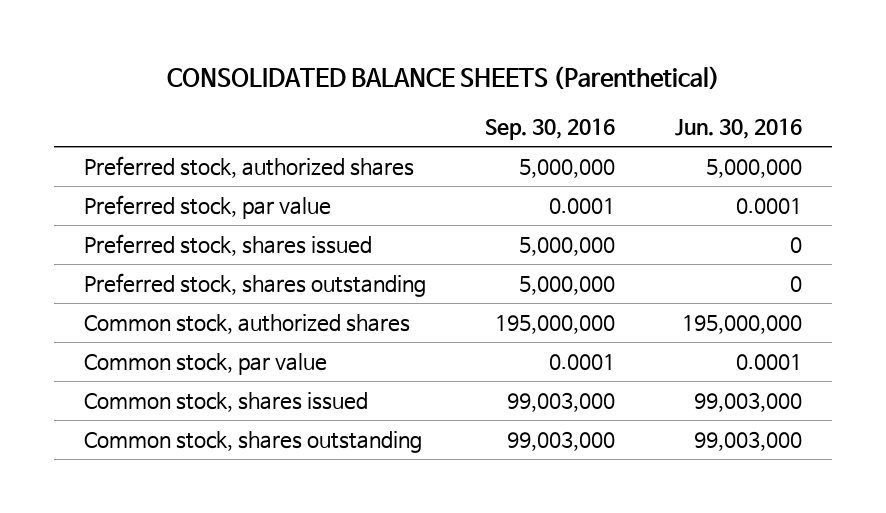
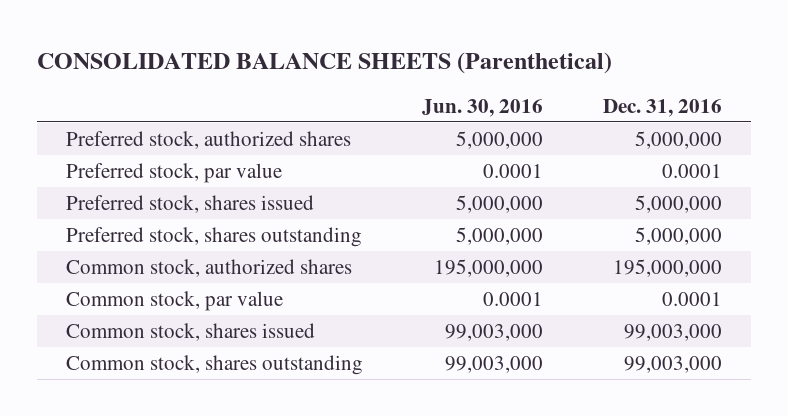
[485,118,616,141] Sep. 30, 2016 -> none
none -> [602,98,722,117] Dec. 31, 2016
[790,237,803,254] 0 -> [456,194,544,213] 5,000,000
[790,276,803,293] 0 -> [456,226,544,245] 5,000,000

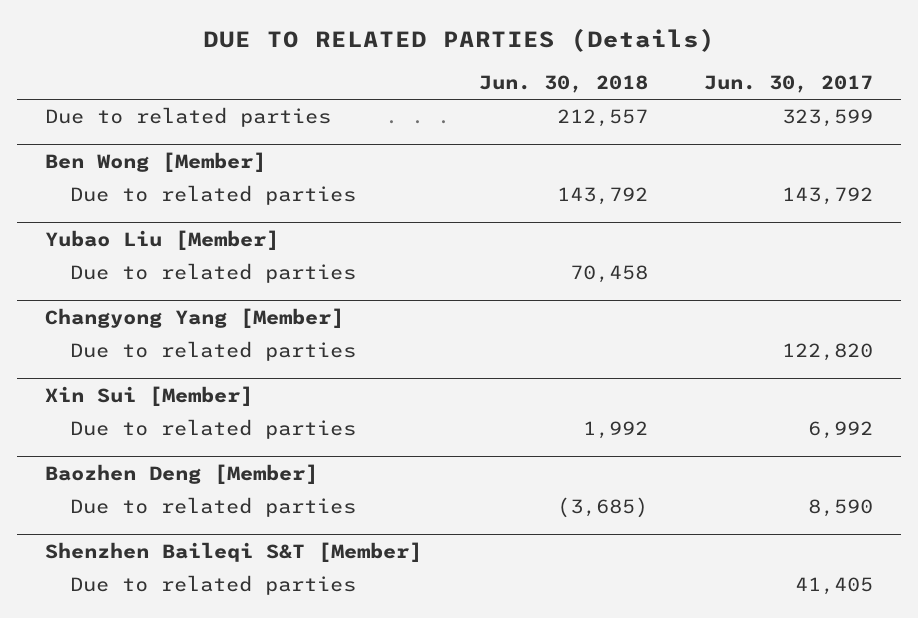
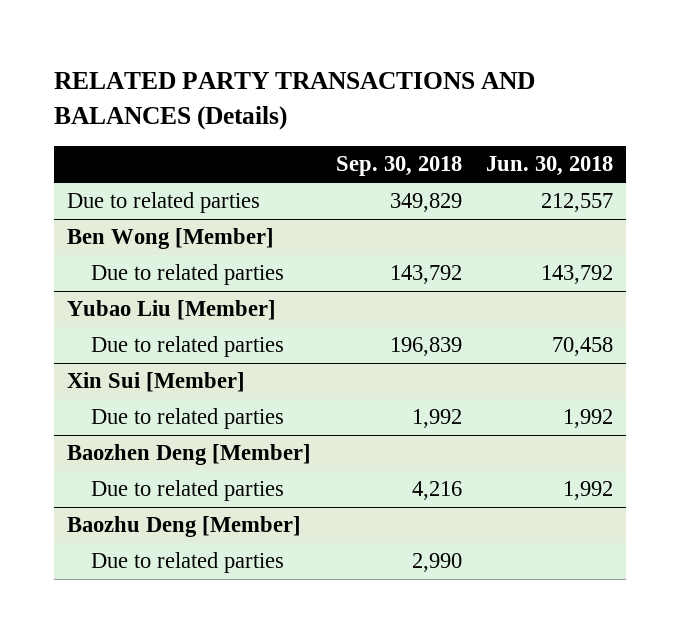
[203,27,716,52] DUE TO RELATED PARTIES (Details) -> [54,72,536,130] RELATED PARTY TRANSACTIONS AND BALANCES (Details)
[703,75,873,94] Jun. 30, 2017 -> none
none -> [335,156,462,177] Sep. 30, 2018
[45,308,345,329] Changyong Yang [Member] -> none
[70,341,357,362] Due to related parties -> none
[45,542,423,563] Shenzhen Baileqi S&T [Member] -> none
[556,497,648,519] (3,685) -> [563,481,614,501] 1,992
none -> [66,516,301,538] Baozhu Deng [Member]

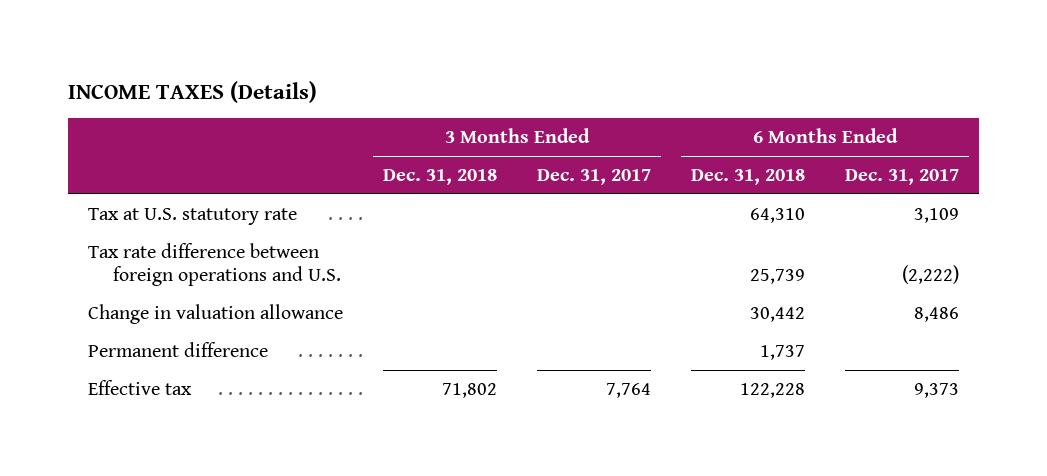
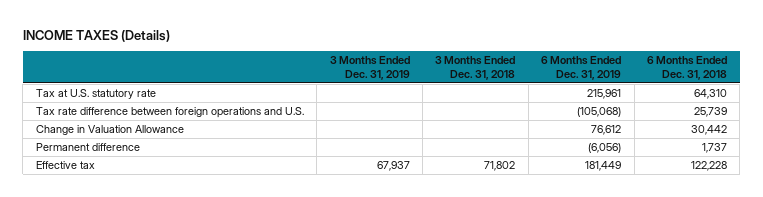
[536,169,651,186] Dec. 31, 2017 -> none
[844,169,959,186] Dec. 31, 2017 -> none
none -> [329,56,410,80] 3 Months Ended Dec. 31, 2019
none -> [541,56,622,80] 6 Months Ended Dec. 31, 2019
[87,303,343,324] Change in valuation allowance -> [35,124,184,135] Change in Valuation Allowance

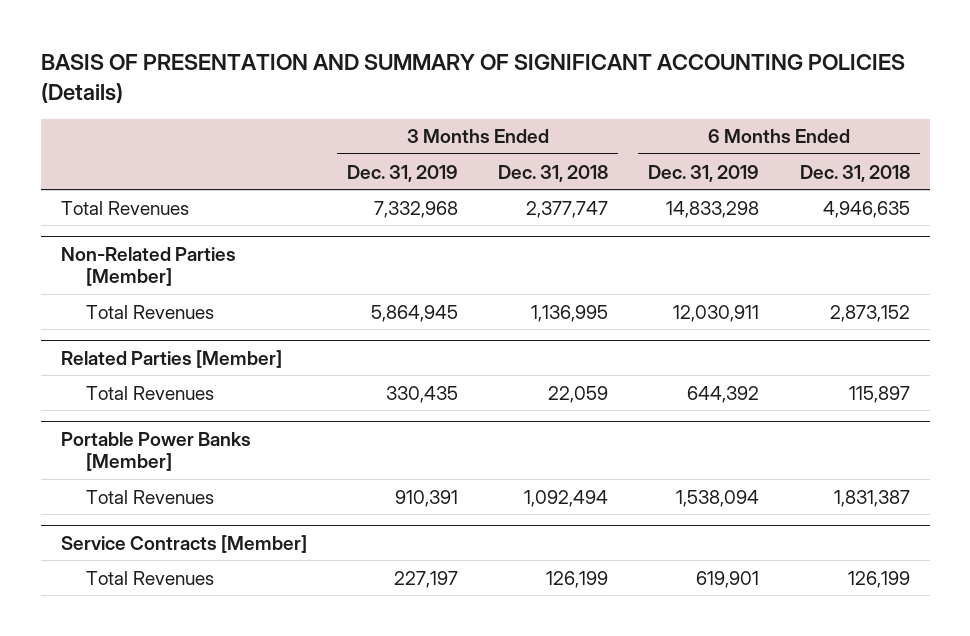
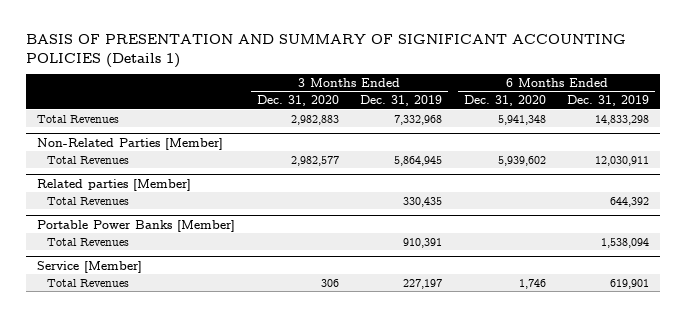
[40,54,905,103] BASIS OF PRESENTATION AND SUMMARY OF SIGNIFICANT ACCOUNTING POLICIES (Details) -> [26,34,627,68] BASIS OF PRESENTATION AND SUMMARY OF SIGNIFICANT ACCOUNTING POLICIES (Details 1)
[498,164,609,182] Dec. 31, 2018 -> none
[799,164,910,182] Dec. 31, 2018 -> none
none -> [256,95,339,107] Dec. 31, 2020
none -> [463,95,546,107] Dec. 31, 2020
[60,349,282,368] Related Parties [Member] -> [36,178,191,191] Related parties [Member]
[60,534,307,553] Service Contracts [Member] -> [36,260,142,273] Service [Member]

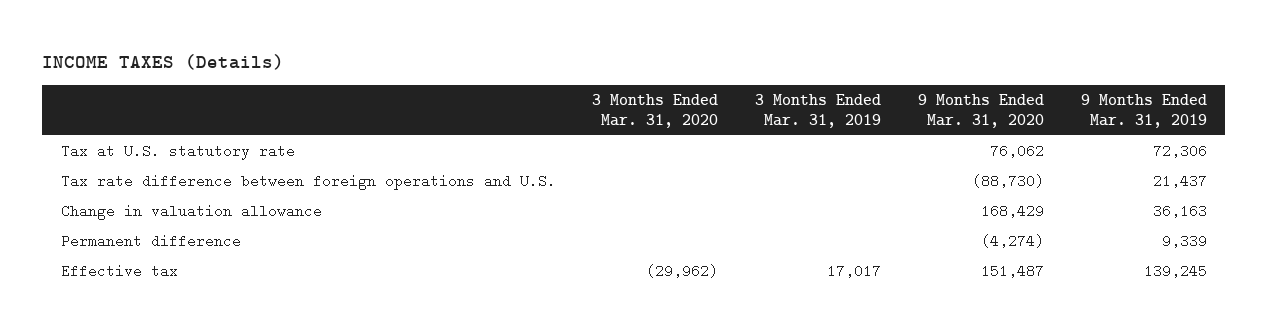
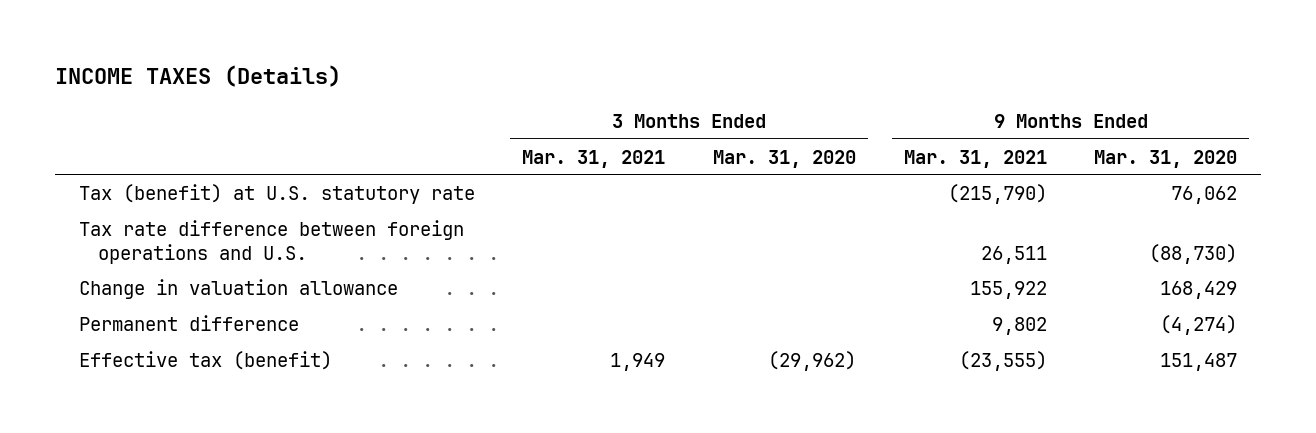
[755,94,882,128] 3 Months Ended Mar. 31, 2019 -> none
[1080,94,1207,128] 9 Months Ended Mar. 31, 2019 -> none
none -> [522,149,666,168] Mar. 31, 2021
none -> [903,149,1047,168] Mar. 31, 2021
[60,144,295,161] Tax at U.S. statutory rate -> [78,183,475,204] Tax (benefit) at U.S. statutory rate
[60,264,178,279] Effective tax -> [78,350,332,370] Effective tax (benefit)

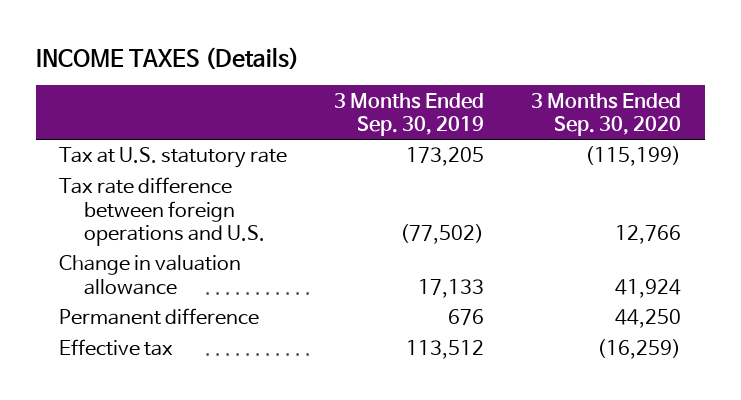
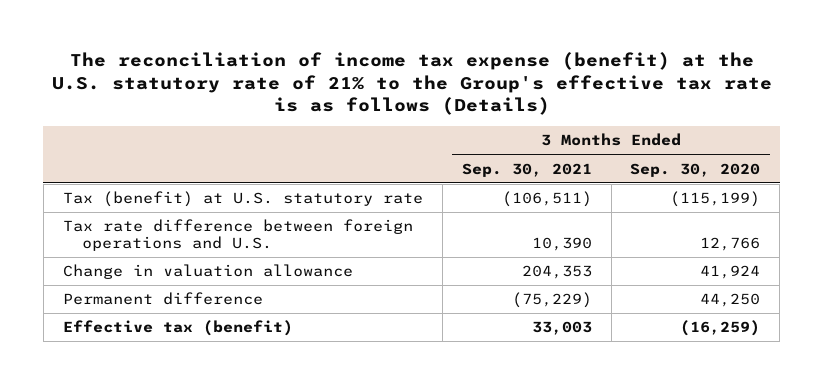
[36,47,300,71] INCOME TAXES (Details) -> [51,52,772,116] The reconciliation of income tax expense (benefit) at the U.S. statutory rate of 21% to the Group's effective tax rate is as follows (Details)
[334,92,485,137] 3 Months Ended Sep. 30, 2019 -> none
none -> [461,162,592,177] Sep. 30, 2021
[59,147,288,169] Tax at U.S. statutory rate -> [62,191,423,208] Tax (benefit) at U.S. statutory rate
[59,339,174,357] Effective tax -> [62,320,293,337] Effective tax (benefit)

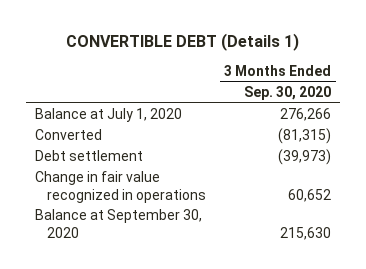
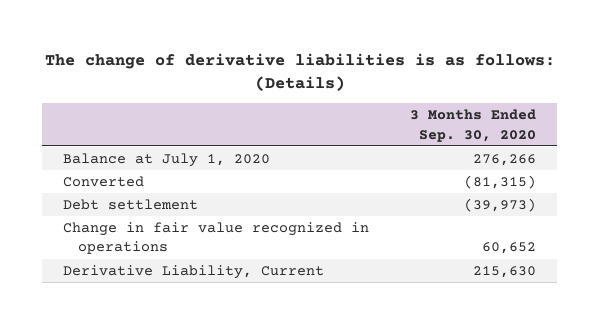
[66,33,300,52] CONVERTIBLE DEBT (Details 1) -> [44,53,555,92] The change of derivative liabilities is as follows: (Details)
[34,209,202,238] Balance at September 30, 2020 -> [62,265,324,280] Derivative Liability, Current

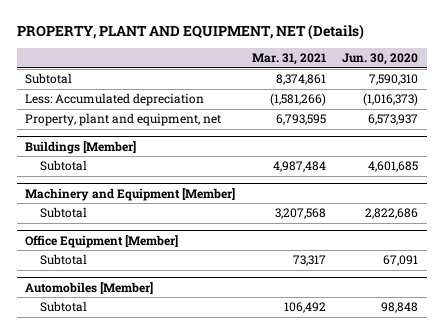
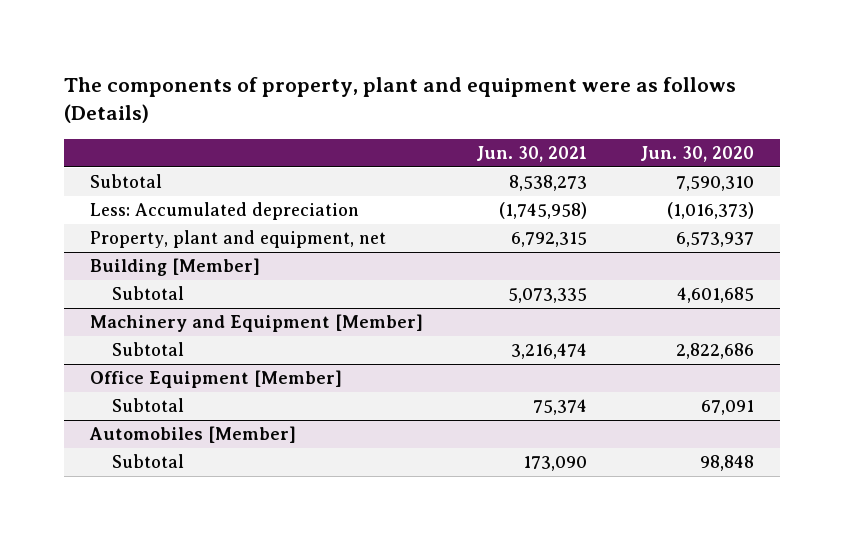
[17,23,365,40] PROPERTY, PLANT AND EQUIPMENT, NET (Details) -> [63,77,736,124] The components of property, plant and equipment were as follows (Details)
[251,53,326,66] Mar. 31, 2021 -> none
none -> [475,146,587,163] Jun. 30, 2021
[25,140,137,154] Buildings [Member] -> [90,258,261,277] Building [Member]

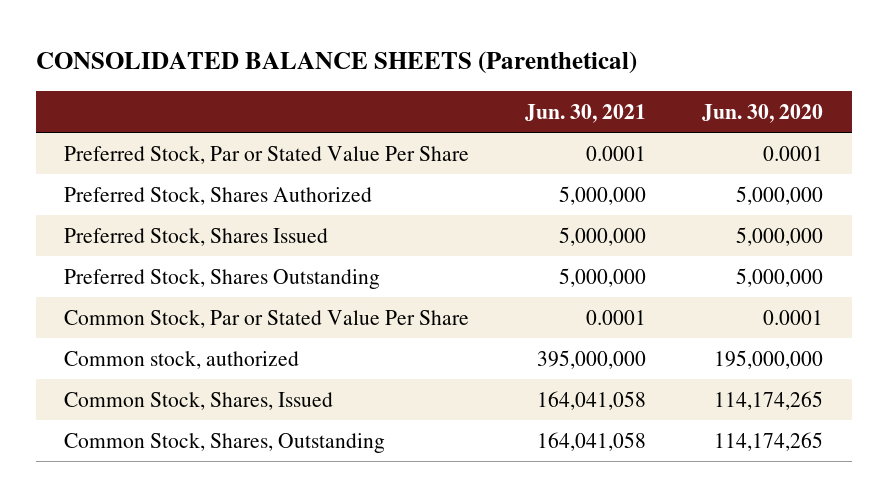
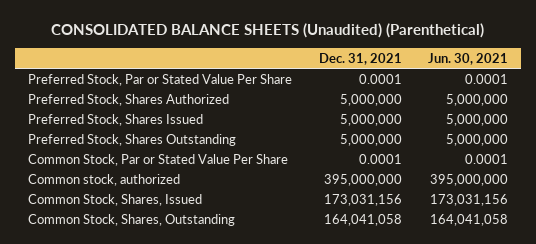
[35,51,637,75] CONSOLIDATED BALANCE SHEETS (Parenthetical) -> [51,23,485,39] CONSOLIDATED BALANCE SHEETS (Unaudited) (Parenthetical)
[702,103,824,123] Jun. 30, 2020 -> none
none -> [318,52,402,65] Dec. 31, 2021
[537,390,647,410] 164,041,058 -> [429,193,508,206] 173,031,156

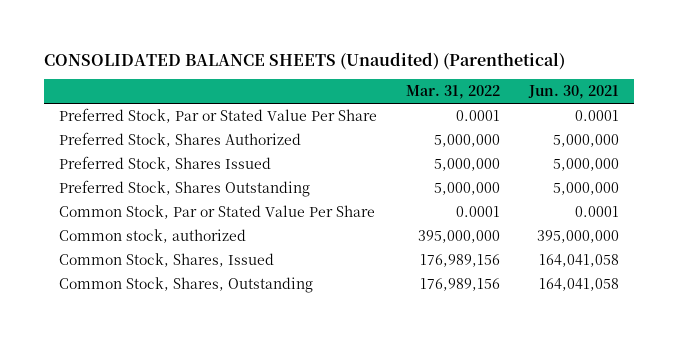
[318,52,402,65] Dec. 31, 2021 -> none
none -> [405,85,500,100] Mar. 31, 2022
[429,193,508,206] 173,031,156 -> [538,254,619,268] 164,041,058

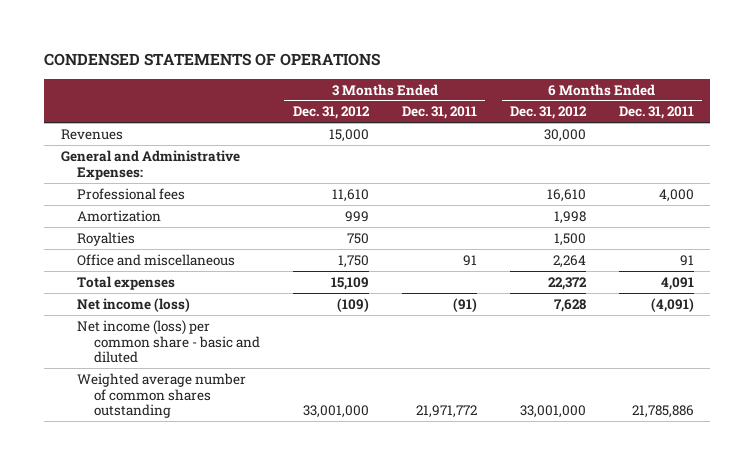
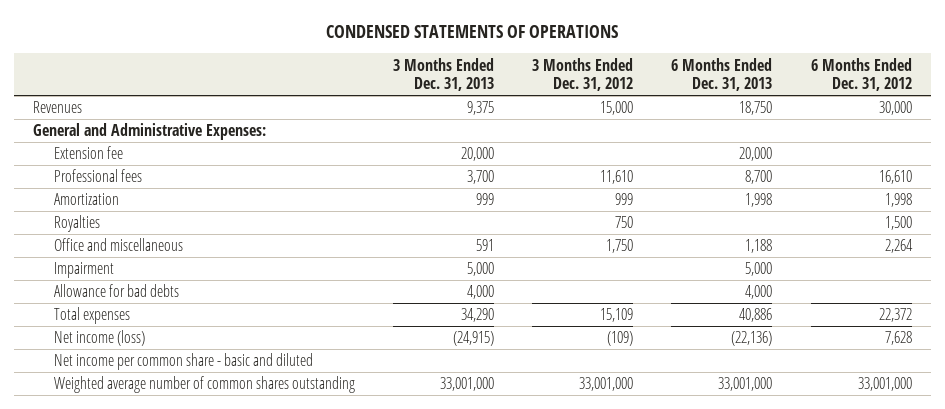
[401,106,477,120] Dec. 31, 2011 -> none
[618,106,694,120] Dec. 31, 2011 -> none
none -> [392,57,494,91] 3 Months Ended Dec. 31, 2013
none -> [671,57,773,91] 6 Months Ended Dec. 31, 2013
none -> [53,146,123,160] Extension fee
none -> [53,262,114,279] Impairment
none -> [53,284,179,298] Allowance for bad debts
[77,319,260,364] Net income (loss) per common share - basic and diluted -> [53,353,313,371] Net income per common share - basic and diluted

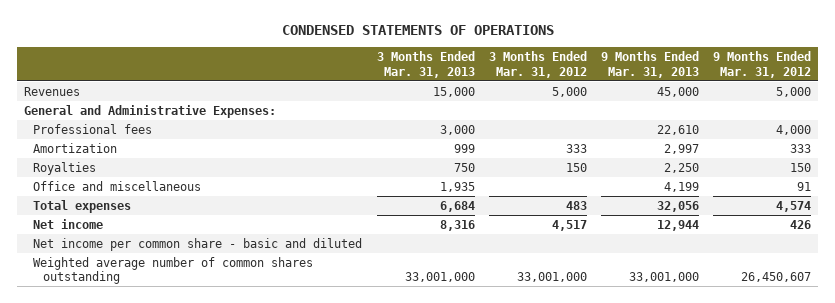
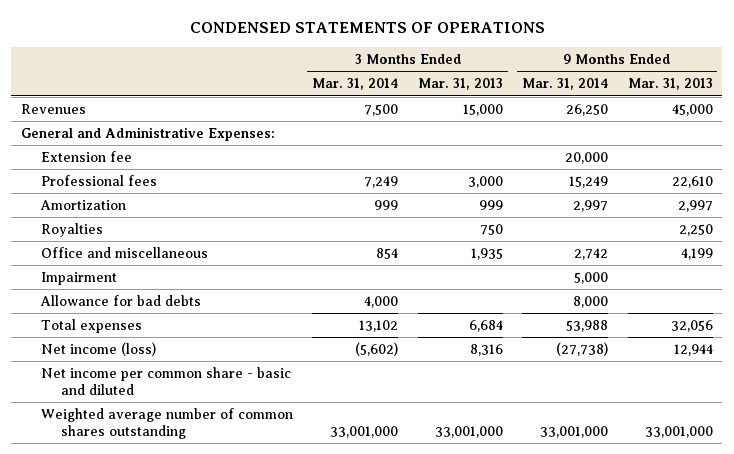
[488,51,587,78] 3 Months Ended Mar. 31, 2012 -> none
[713,51,812,78] 9 Months Ended Mar. 31, 2012 -> none
none -> [312,78,399,91] Mar. 31, 2014
none -> [522,78,609,91] Mar. 31, 2014
none -> [40,151,132,163] Extension fee
none -> [40,272,117,286] Impairment
none -> [39,295,201,307] Allowance for bad debts
[33,218,104,229] Net income -> [40,342,156,357] Net income (loss)

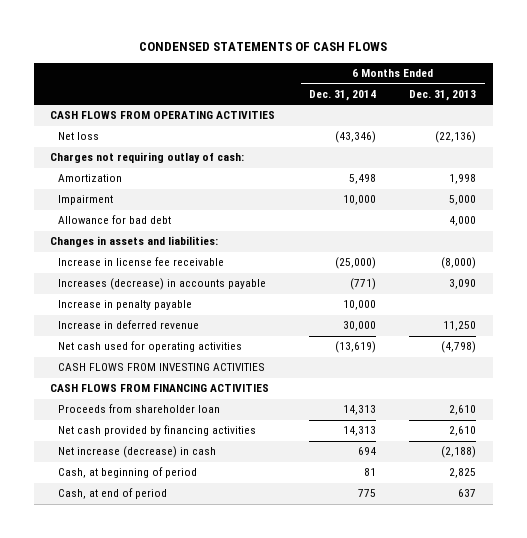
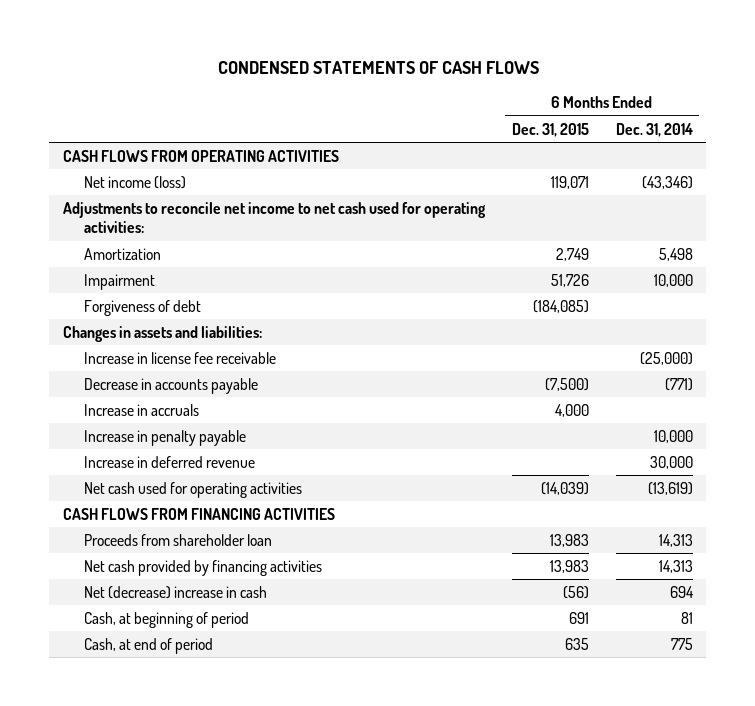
[409,89,477,101] Dec. 31, 2013 -> none
none -> [511,122,589,137] Dec. 31, 2015
[50,152,245,164] Charges not requiring outlay of cash: -> none
[58,132,100,141] Net loss -> [84,175,187,189] Net income (loss)
none -> [62,201,486,234] Adjustments to reconcile net income to net cash used for operating activities:
[58,215,172,225] Allowance for bad debt -> none
none -> [84,299,202,316] Forgiveness of debt
[58,278,267,291] Increases (decrease) in accounts payable -> [84,377,259,394] Decrease in accounts payable
none -> [84,403,200,416] Increase in accruals
[58,363,266,372] CASH FLOWS FROM INVESTING ACTIVITIES -> none
[58,446,217,459] Net increase (decrease) in cash -> [84,585,268,599] Net (decrease) increase in cash

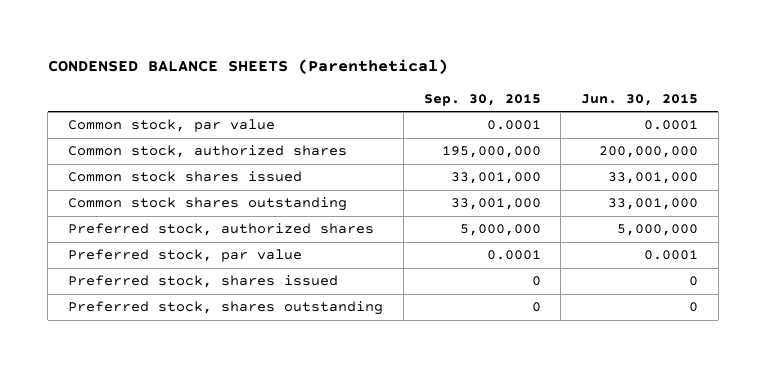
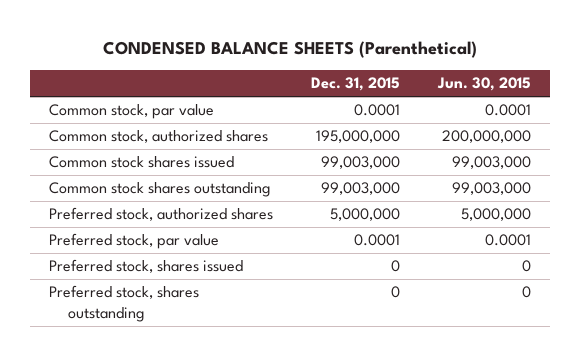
[423,93,541,106] Sep. 30, 2015 -> none
none -> [310,77,400,92] Dec. 31, 2015
[607,172,698,185] 33,001,000 -> [452,156,532,170] 99,003,000
[607,198,698,211] 33,001,000 -> [452,182,532,196] 99,003,000

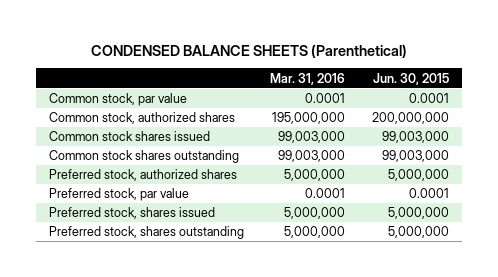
[310,77,400,92] Dec. 31, 2015 -> none
none -> [270,72,346,85] Mar. 31, 2016
[522,260,532,273] 0 -> [387,207,449,220] 5,000,000
[522,286,532,299] 0 -> [387,226,449,239] 5,000,000

